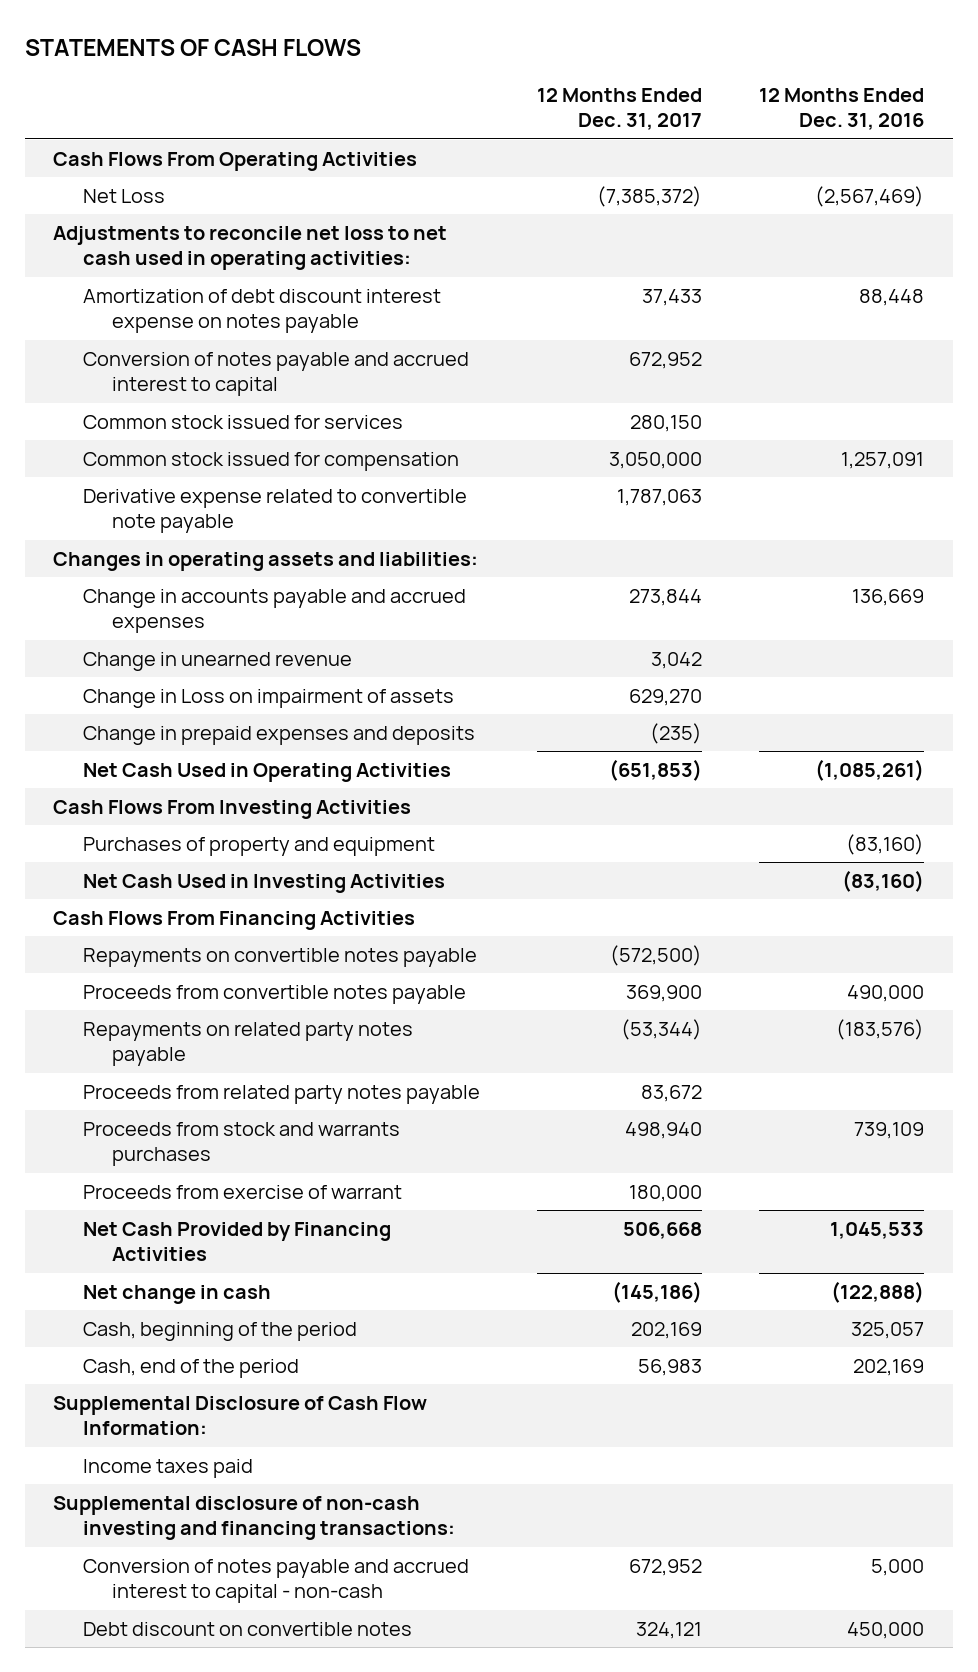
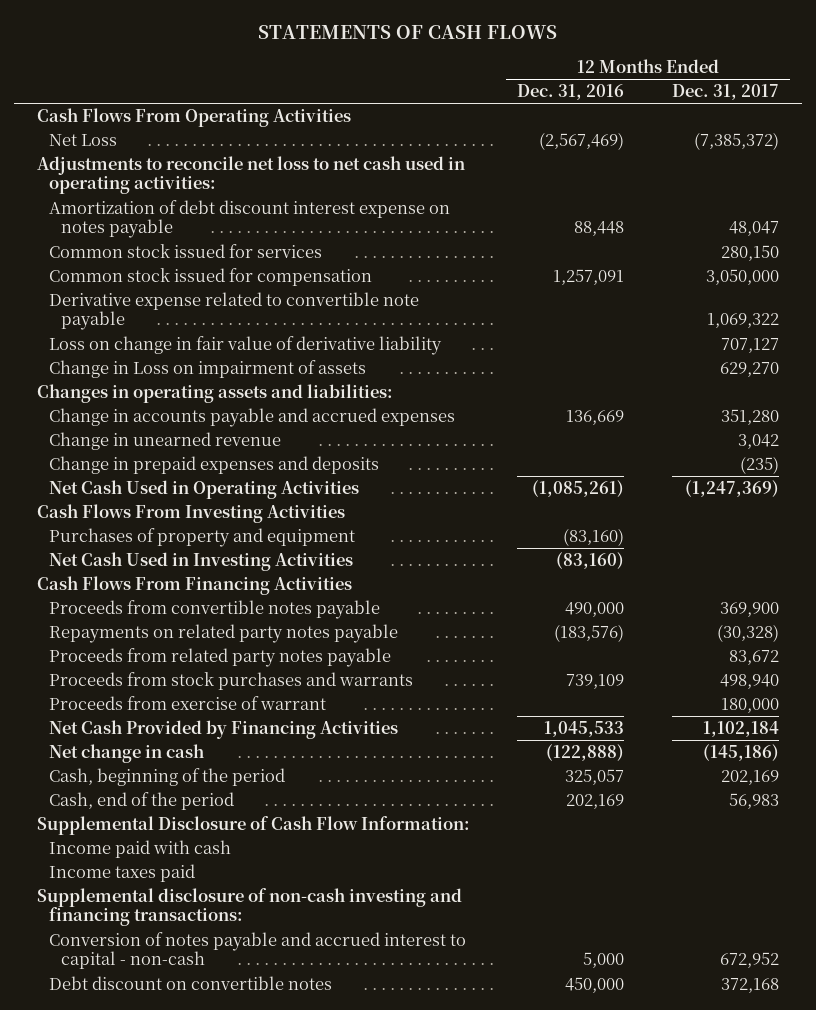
[82,352,469,397] Conversion of notes payable and accrued interest to capital -> none
[641,289,702,307] 37,433 -> [728,221,779,237] 48,047
[616,489,702,507] 1,787,063 -> [706,313,779,329] 1,069,322
none -> [49,335,443,355] Loss on change in fair value of derivative liability
[82,689,454,709] Change in Loss on impairment of assets -> [49,359,367,378] Change in Loss on impairment of assets
[628,589,702,607] 273,844 -> [720,408,779,425] 351,280
[608,759,702,782] (651,853) -> [684,479,779,497] (1,247,369)
[82,948,477,968] Repayments on convertible notes payable -> none
[620,1019,702,1041] (53,344) -> [716,623,779,642] (30,328)
[82,1122,400,1167] Proceeds from stock and warrants purchases -> [49,671,414,690] Proceeds from stock purchases and warrants
[622,1222,702,1240] 506,668 -> [702,720,779,737] 1,102,184
none -> [49,839,232,858] Income paid with cash
[635,1622,702,1640] 324,121 -> [720,977,779,993] 372,168

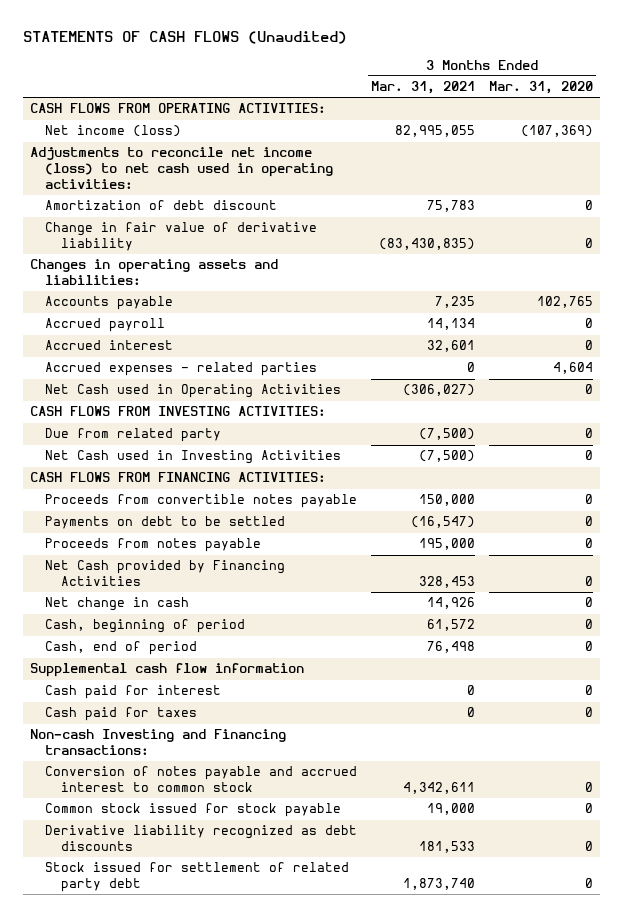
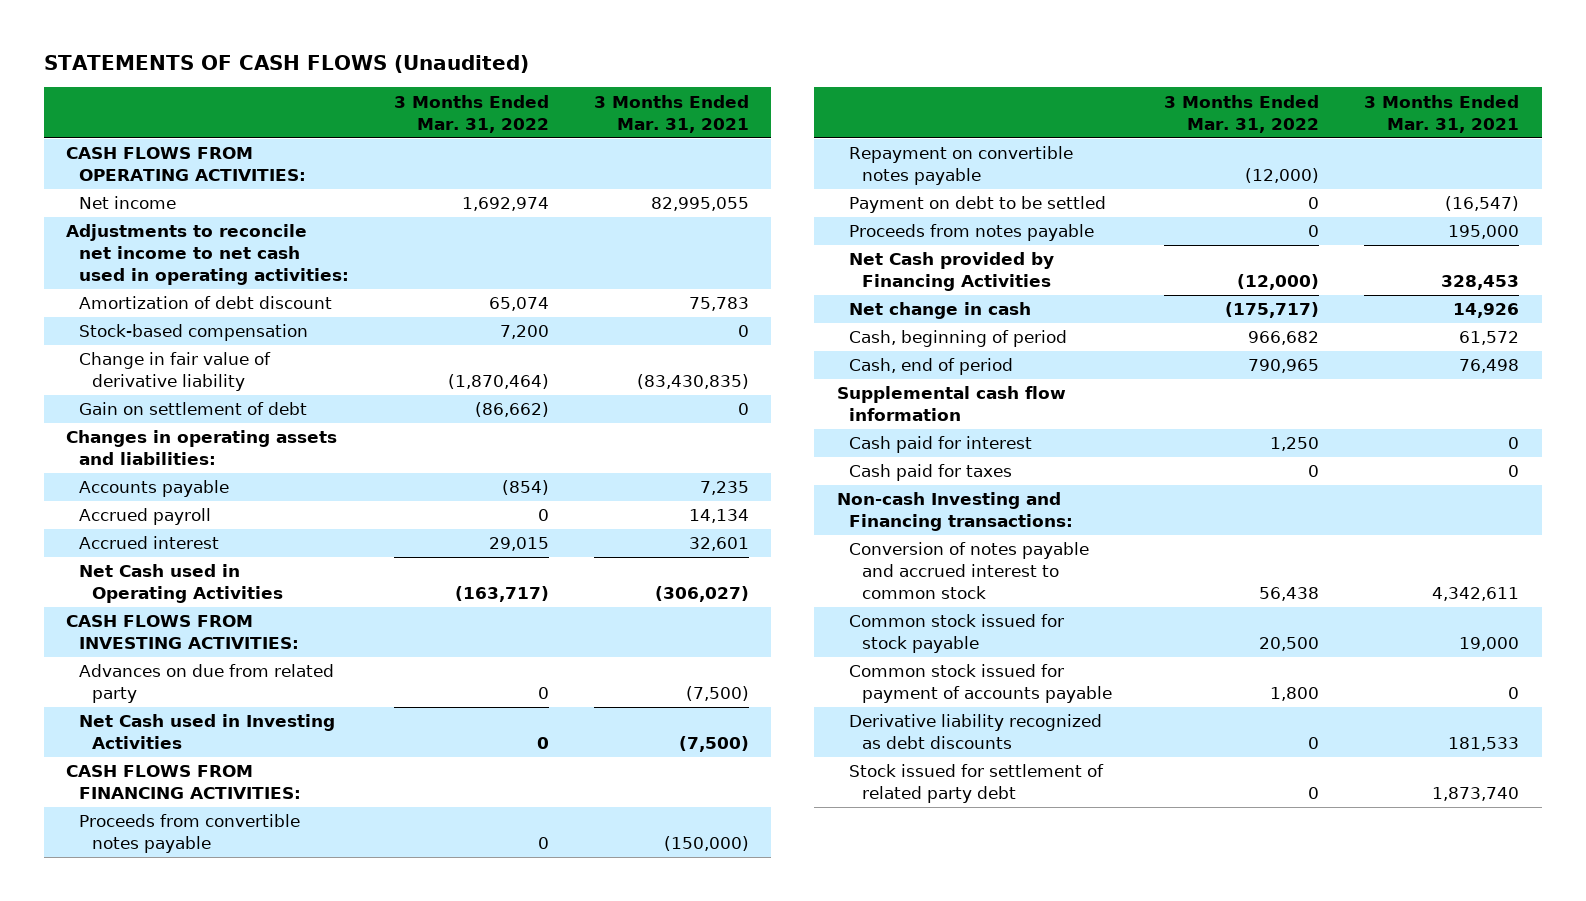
[488,81,593,95] Mar. 31, 2020 -> none
none -> [393,94,549,133] 3 Months Ended Mar. 31, 2022
[45,125,182,138] Net income (loss) -> [78,196,176,210] Net income
[29,147,334,189] Adjustments to reconcile net income (loss) to net cash used in operating activities: -> [66,224,349,286] Adjustments to reconcile net income to net cash used in operating activities:
none -> [78,324,308,342] Stock-based compensation
none -> [78,402,307,416] Gain on settlement of debt
[45,362,318,377] Accrued expenses - related parties -> none
[45,428,222,443] Due from related party -> [78,664,334,704] Advances on due from related party
[419,494,476,507] 150,000 -> [663,836,749,852] (150,000)
none -> [849,146,1074,186] Repayment on convertible notes payable
[45,516,286,530] Payments on debt to be settled -> [849,196,1107,214] Payment on debt to be settled
none -> [849,664,1113,704] Common stock issued for payment of accounts payable

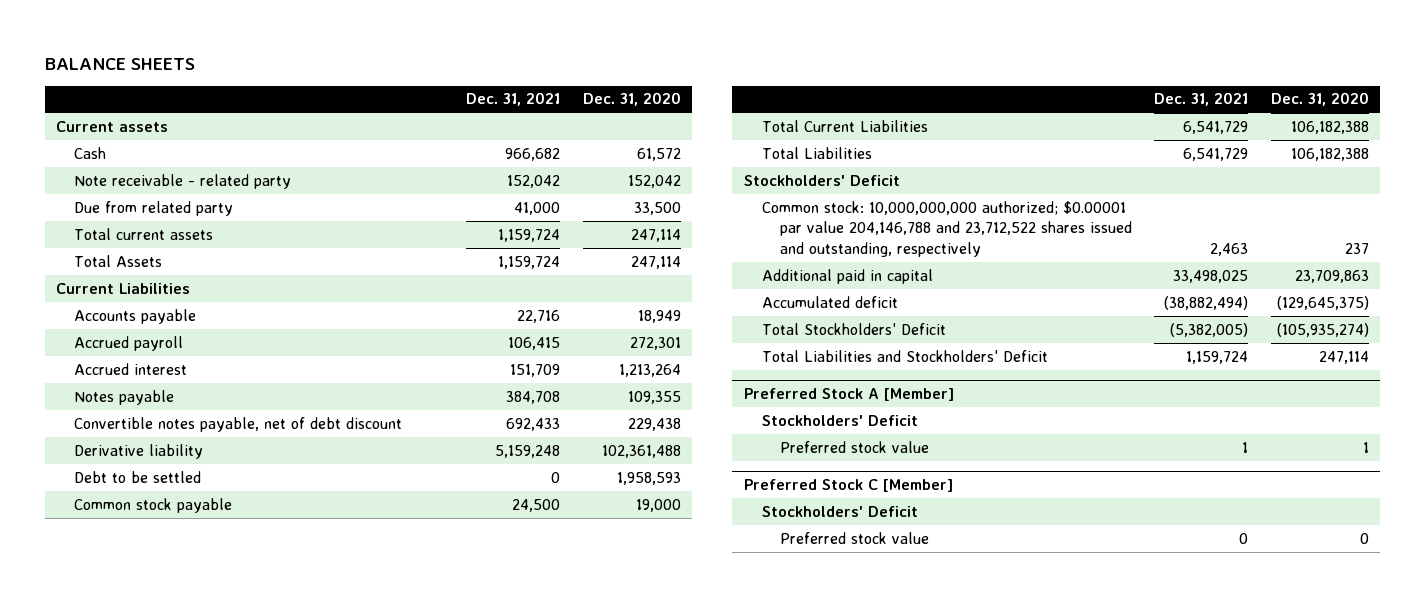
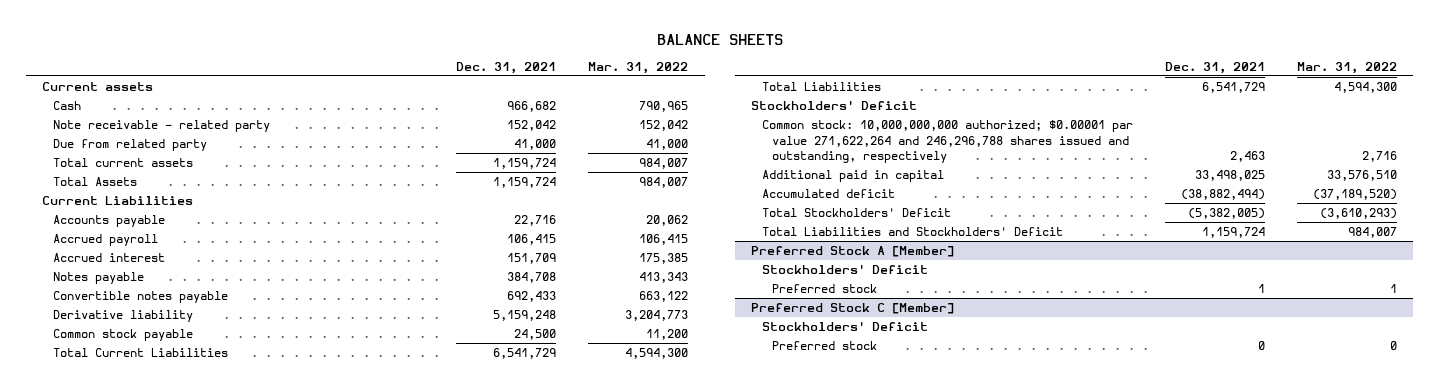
[583,92,682,107] Dec. 31, 2020 -> none
none -> [588,61,689,74] Mar. 31, 2022
[73,416,402,432] Convertible notes payable, net of debt discount -> [52,291,228,304] Convertible notes payable
[73,470,201,483] Debt to be settled -> none
[761,200,1132,258] Common stock: 10,000,000,000 authorized; $0.00001 par value 204,146,788 and 23,712,522 shares issued and outstanding, respectively -> [761,120,1133,164] Common stock: 10,000,000,000 authorized; $0.00001 par value 271,622,264 and 246,296,788 shares issued and outstanding, respectively
[779,440,929,453] Preferred stock value -> [772,284,878,294] Preferred stock
[779,531,929,544] Preferred stock value -> [772,341,878,351] Preferred stock

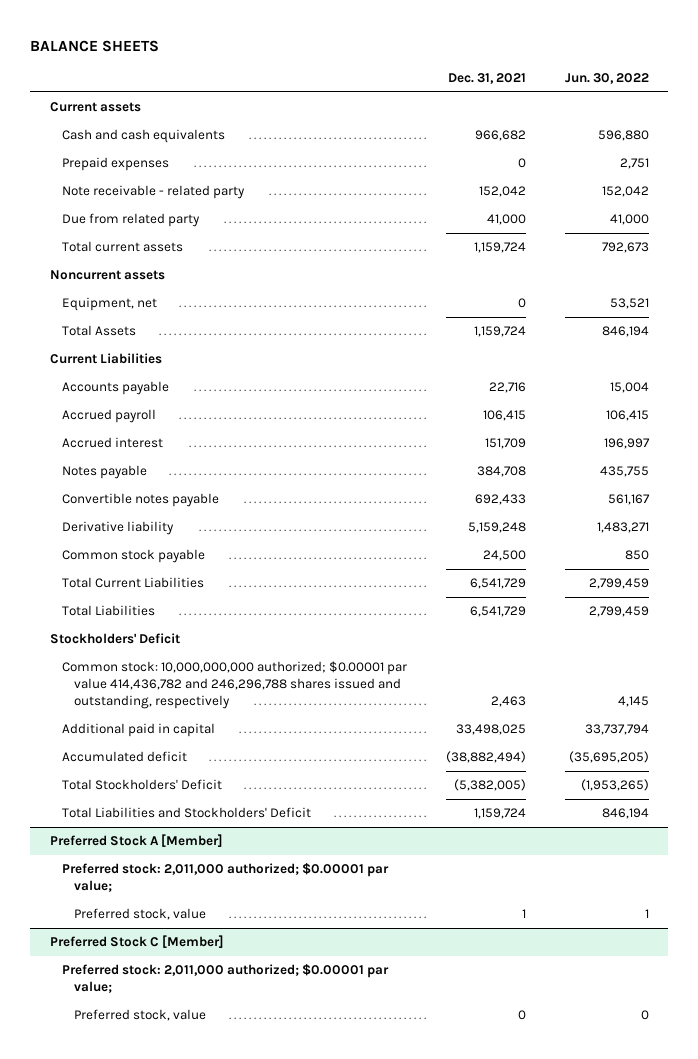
[588,61,689,74] Mar. 31, 2022 -> none
none -> [564,73,649,85] Jun. 30, 2022
[52,101,81,111] Cash -> [61,128,225,143] Cash and cash equivalents
none -> [61,156,169,171] Prepaid expenses
none -> [49,269,165,280] Noncurrent assets
none -> [61,296,157,311] Equipment, net
[761,120,1133,164] Common stock: 10,000,000,000 authorized; $0.00001 par value 271,622,264 and 246,296,788 shares issued and outstanding, respectively -> [61,660,407,710] Common stock: 10,000,000,000 authorized; $0.00001 par value 414,436,782 and 246,296,788 shares issued and outstanding, respectively
[761,264,928,275] Stockholders' Deficit -> none
none -> [61,862,389,893] Preferred stock: 2,011,000 authorized; $0.00001 par value;
[772,284,878,294] Preferred stock -> [74,907,207,920] Preferred stock, value
[761,321,928,332] Stockholders' Deficit -> none
none -> [61,963,389,994] Preferred stock: 2,011,000 authorized; $0.00001 par value;
[772,341,878,351] Preferred stock -> [74,1008,207,1021] Preferred stock, value

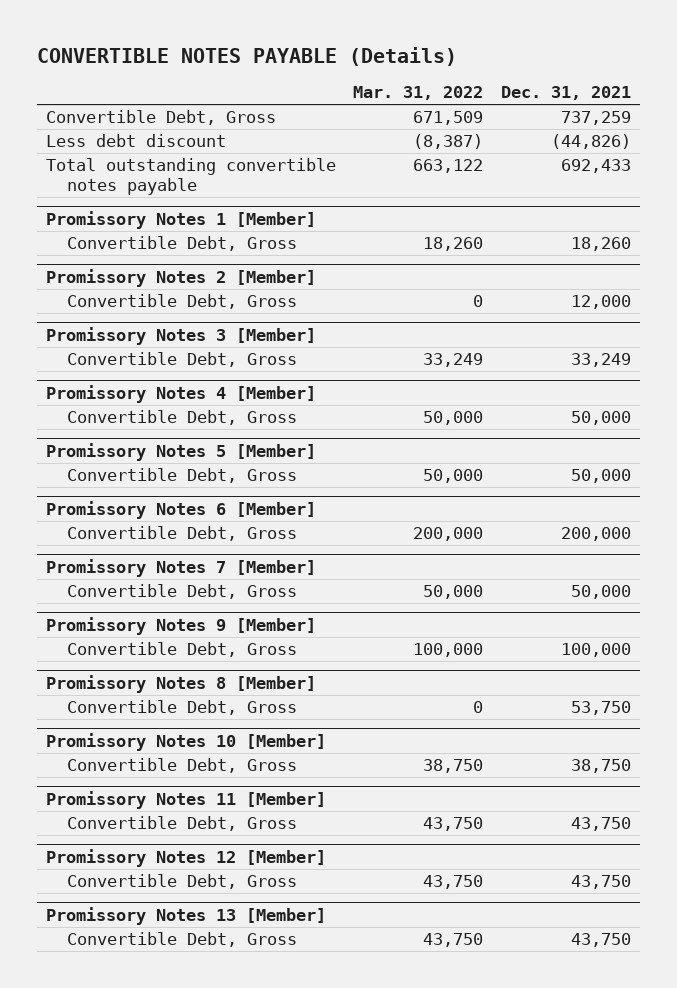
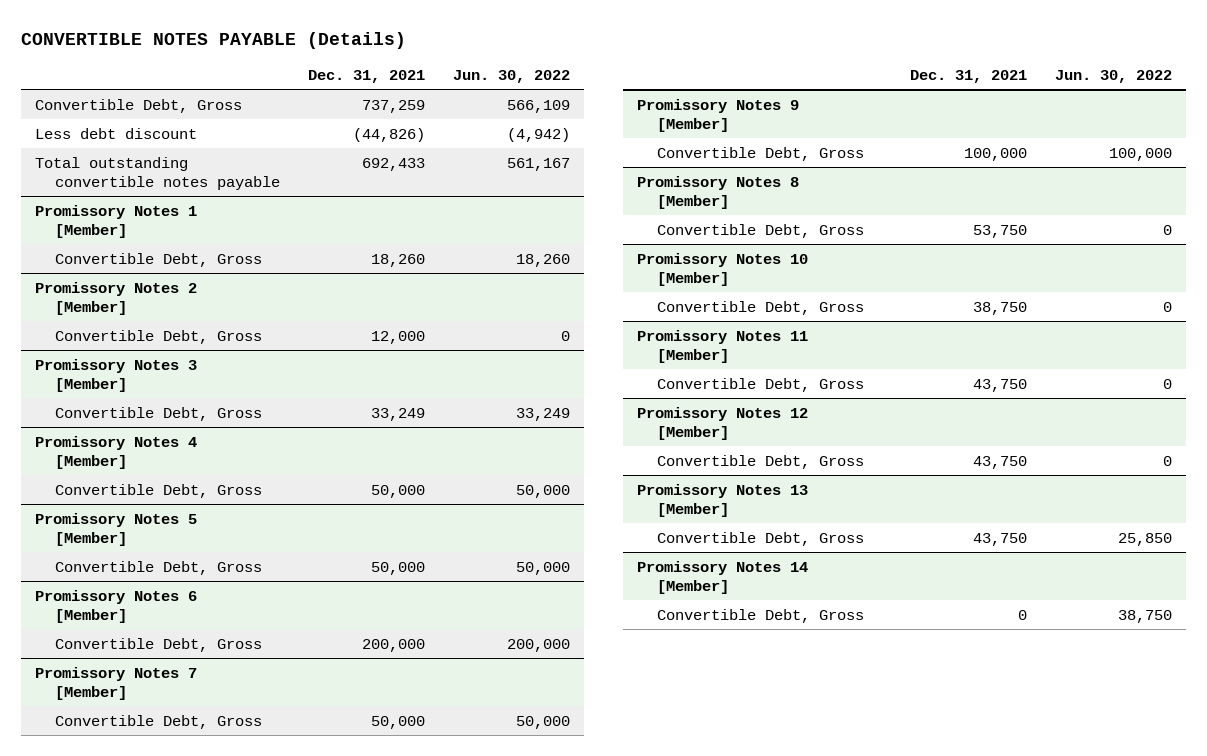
[353,86,484,101] Mar. 31, 2022 -> none
none -> [453,69,571,83] Jun. 30, 2022
none -> [636,560,808,594] Promissory Notes 14 [Member]
none -> [657,608,865,623] Convertible Debt, Gross

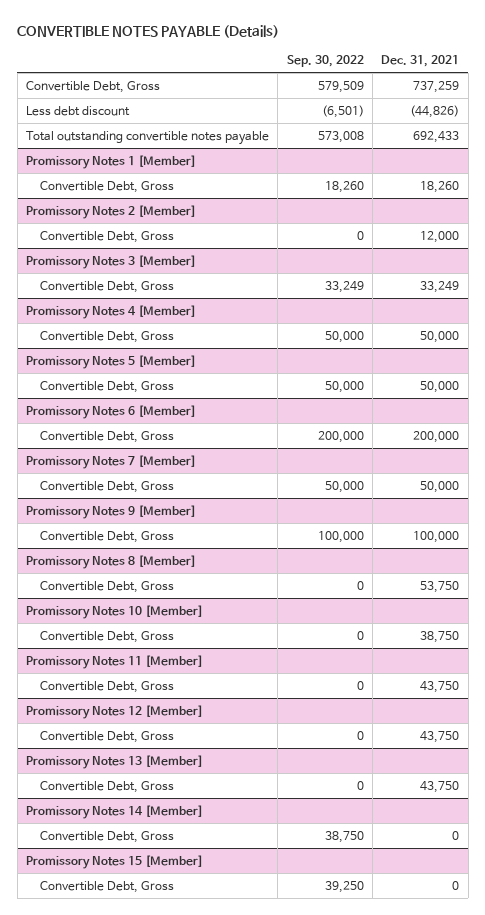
[453,69,571,83] Jun. 30, 2022 -> none
none -> [286,55,364,68] Sep. 30, 2022
none -> [26,854,204,869] Promissory Notes 15 [Member]
none -> [39,880,174,893] Convertible Debt, Gross

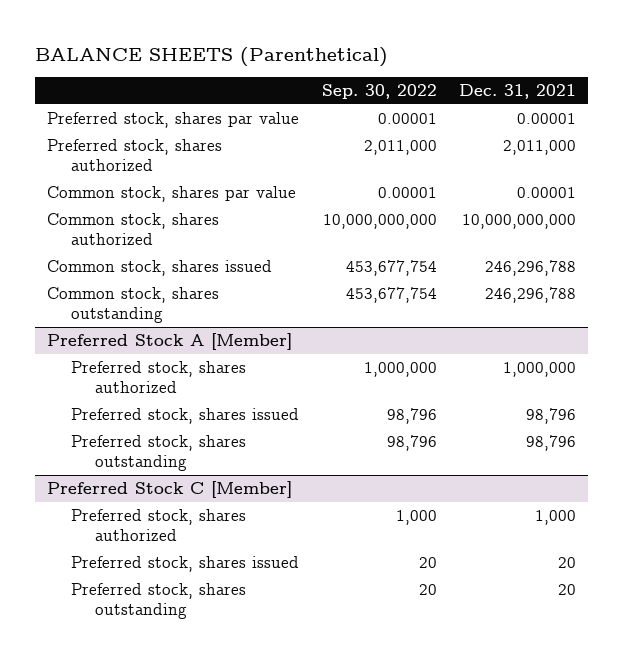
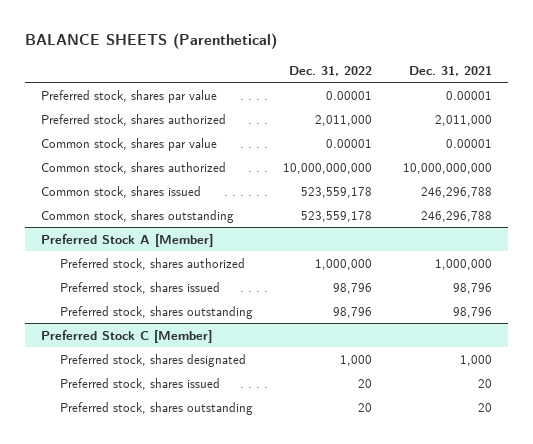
[321,84,437,100] Sep. 30, 2022 -> none
none -> [289,65,373,76] Dec. 31, 2022
[70,508,246,542] Preferred stock, shares authorized -> [59,353,246,367] Preferred stock, shares designated

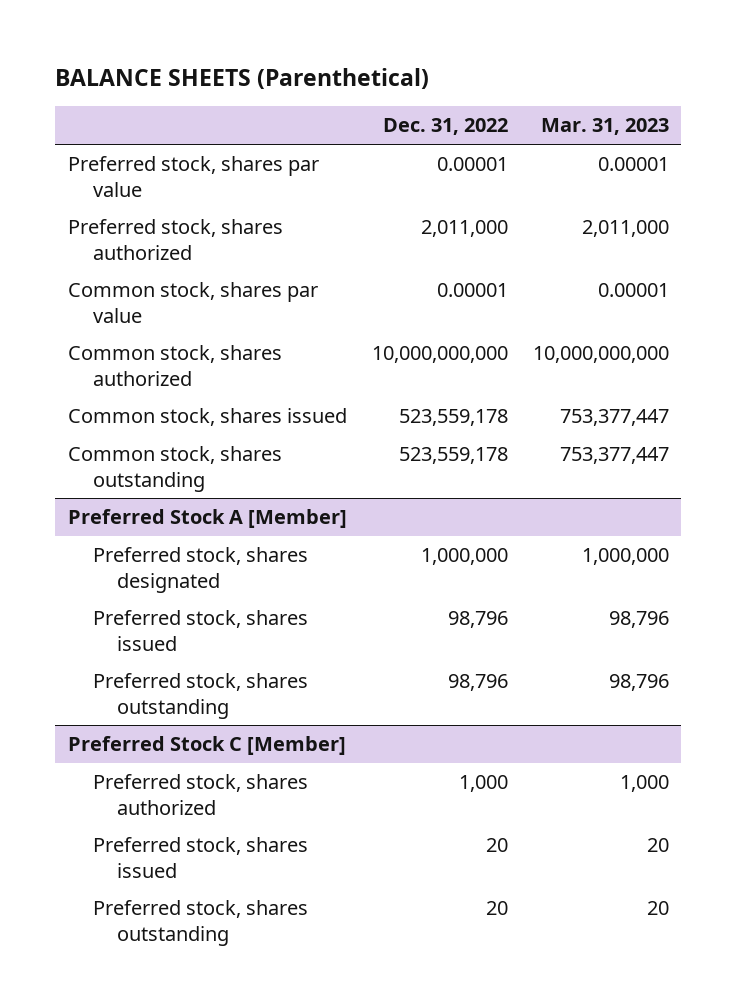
[409,65,493,76] Dec. 31, 2021 -> none
none -> [540,118,669,136] Mar. 31, 2023
[59,257,245,270] Preferred stock, shares authorized -> [92,547,308,593] Preferred stock, shares designated
[59,353,246,367] Preferred stock, shares designated -> [92,774,308,815] Preferred stock, shares authorized

